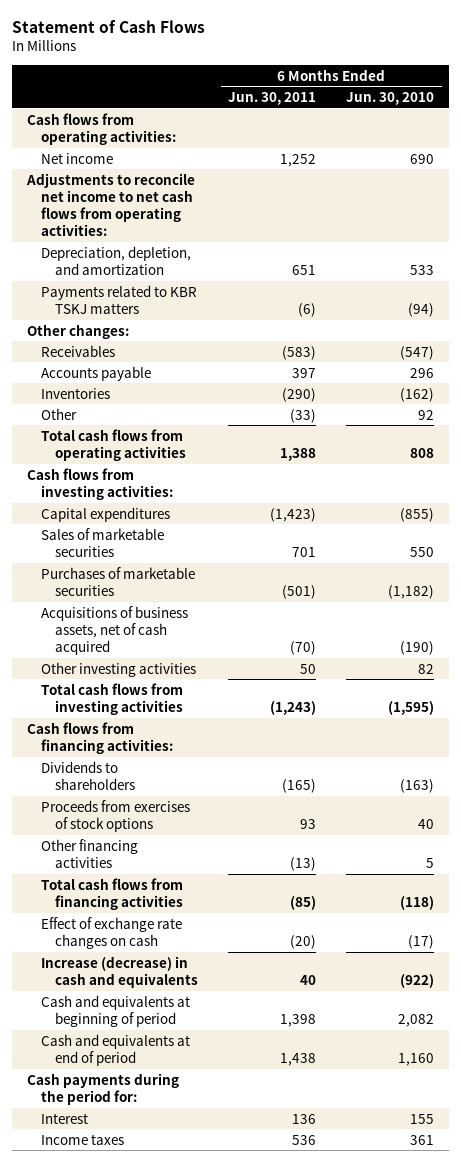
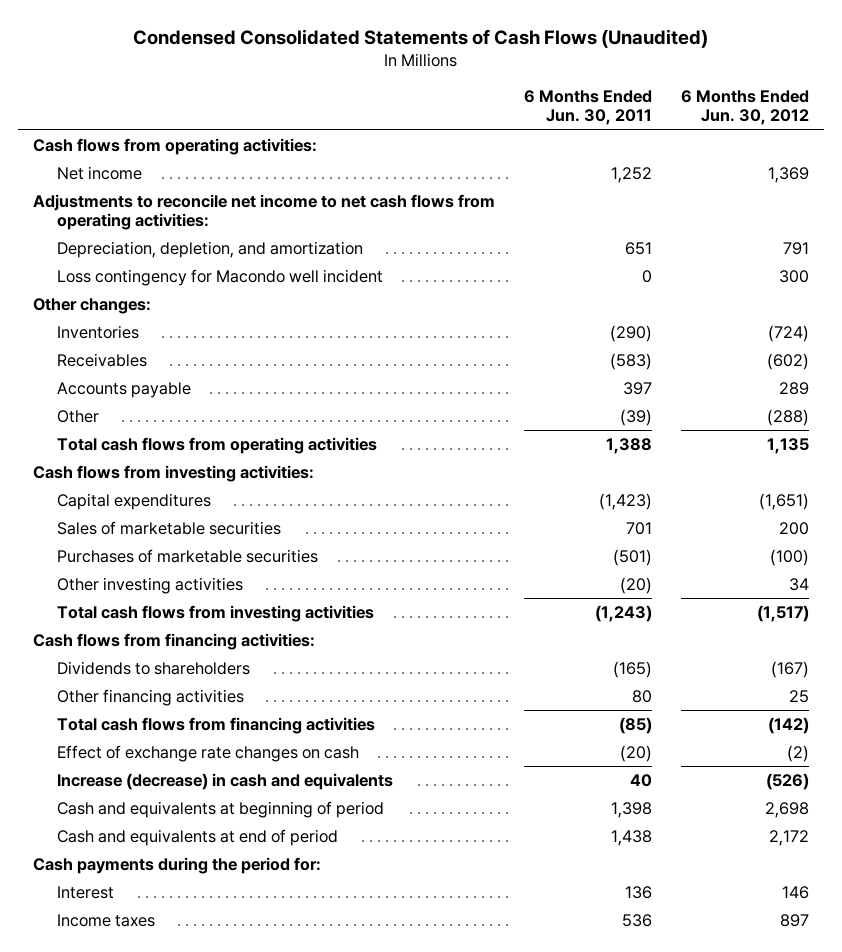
[11,20,205,34] Statement of Cash Flows -> [132,28,708,48] Condensed Consolidated Statements of Cash Flows (Unaudited)
[346,91,435,105] Jun. 30, 2010 -> none
none -> [681,90,810,126] 6 Months Ended Jun. 30, 2012
[40,284,197,314] Payments related to KBR TSKJ matters -> none
none -> [56,268,383,286] Loss contingency for Macondo well incident
[40,387,110,399] Inventories -> [56,324,139,339] Inventories
[290,408,317,423] (33) -> [619,408,652,426] (39)
[40,605,188,656] Acquisitions of business assets, net of cash acquired -> none
[300,663,317,674] 50 -> [619,576,652,594] (20)
[40,799,190,832] Proceeds from exercises of stock options -> none
[290,856,317,871] (13) -> [631,689,652,703] 80

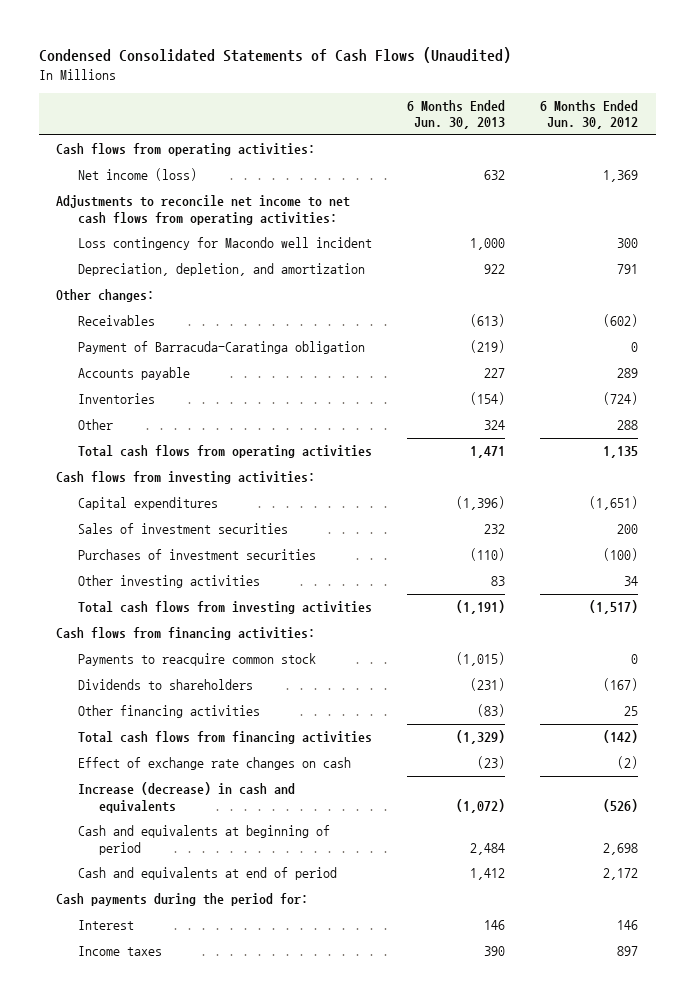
[523,90,652,126] 6 Months Ended Jun. 30, 2011 -> none
none -> [406,99,505,130] 6 Months Ended Jun. 30, 2013
[56,165,142,180] Net income -> [77,168,197,182] Net income (loss)
[56,240,363,258] Depreciation, depletion, and amortization -> [77,263,365,277] Depreciation, depletion, and amortization
none -> [77,341,365,355] Payment of Barracuda-Caratinga obligation
[56,324,139,339] Inventories -> [77,393,155,405] Inventories
[767,408,810,426] (288) -> [617,420,639,431] 288
[56,520,281,535] Sales of marketable securities -> [77,523,288,535] Sales of investment securities
[56,548,318,563] Purchases of marketable securities -> [77,549,316,561] Purchases of investment securities
none -> [77,653,316,667] Payments to reacquire common stock

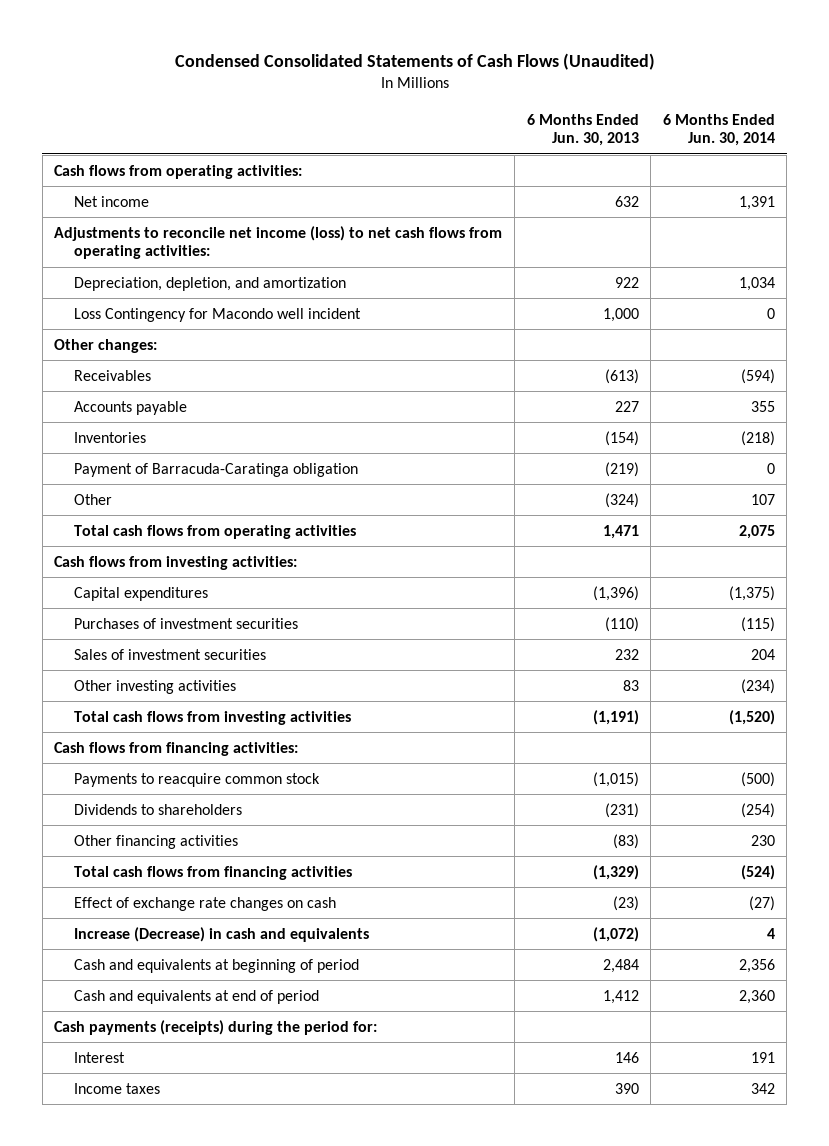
[540,99,639,130] 6 Months Ended Jun. 30, 2012 -> none
none -> [662,113,775,147] 6 Months Ended Jun. 30, 2014
[77,237,372,251] Loss contingency for Macondo well incident -> none
[77,168,197,182] Net income (loss) -> [74,195,150,207] Net income
[56,195,351,225] Adjustments to reconcile net income to net cash flows from operating activities: -> [54,225,503,260] Adjustments to reconcile net income (loss) to net cash flows from operating activities:
none -> [74,307,362,322] Loss Contingency for Macondo well incident
[77,341,365,355] Payment of Barracuda-Caratinga obligation -> [74,462,359,477] Payment of Barracuda-Caratinga obligation
[483,420,505,431] 324 -> [604,492,639,508] (324)
[77,523,288,535] Sales of investment securities -> [74,648,267,660] Sales of investment securities
[77,782,295,813] Increase (decrease) in cash and equivalents -> [74,926,370,942] Increase (Decrease) in cash and equivalents
[56,893,309,907] Cash payments during the period for: -> [54,1019,378,1035] Cash payments (receipts) during the period for:

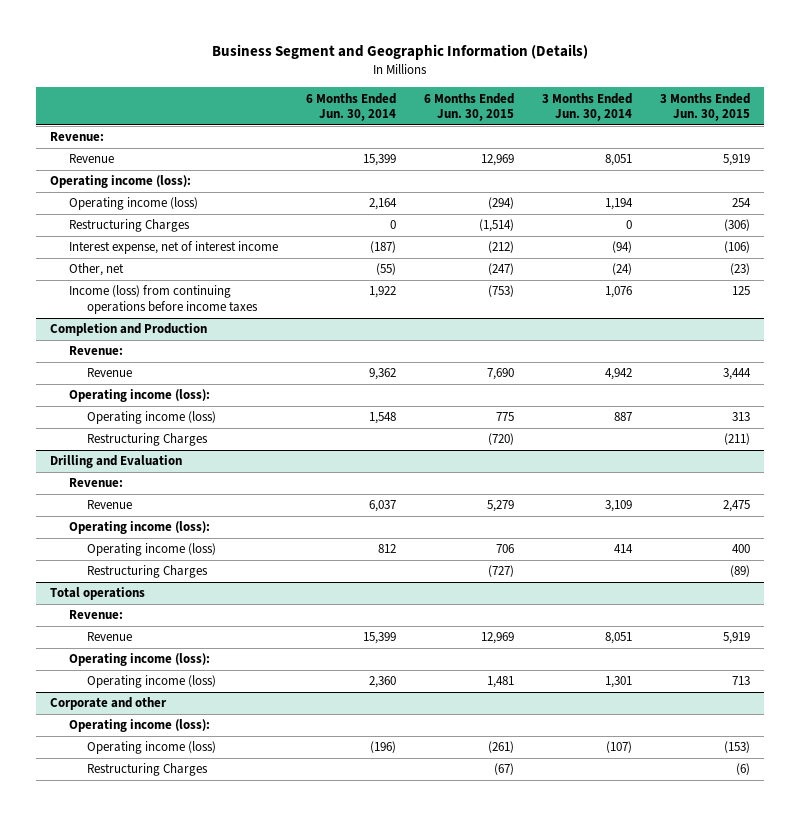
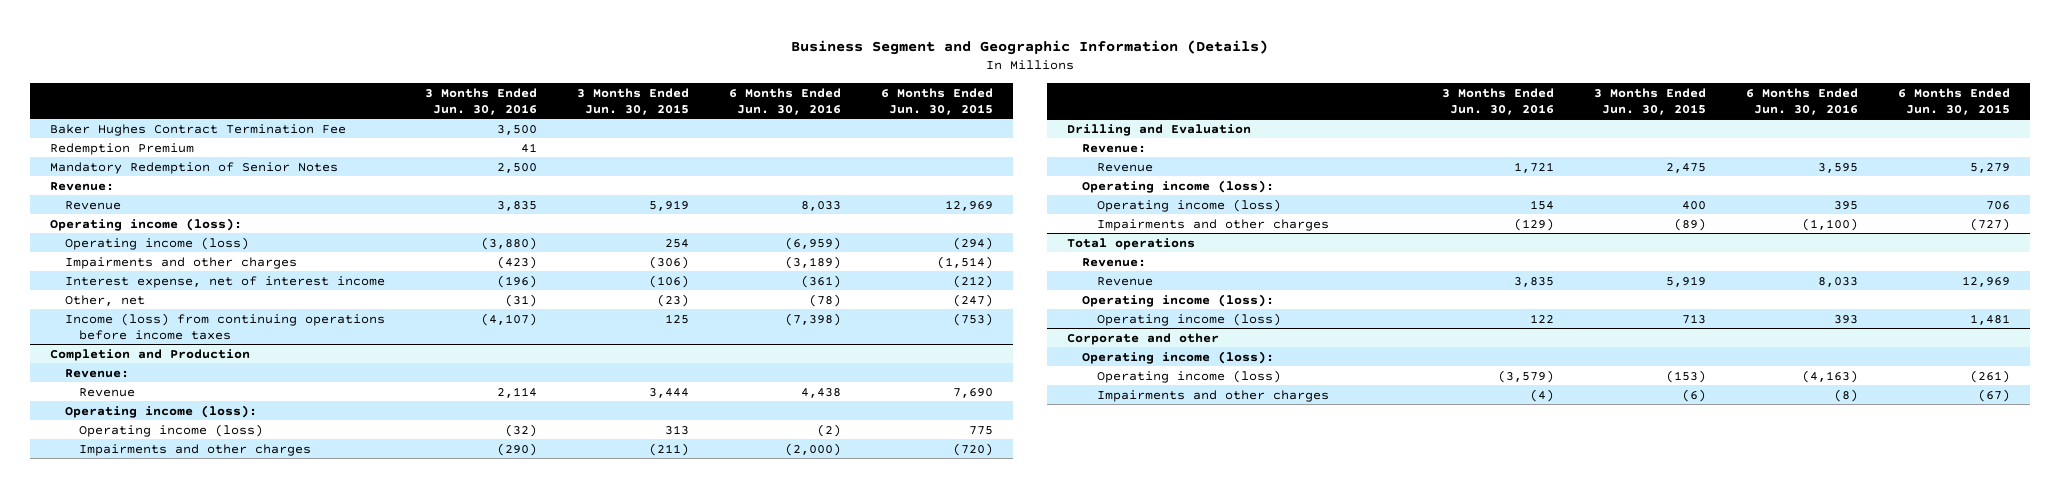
[305,92,396,121] 6 Months Ended Jun. 30, 2014 -> none
[541,92,632,121] 3 Months Ended Jun. 30, 2014 -> none
none -> [424,87,537,115] 3 Months Ended Jun. 30, 2016
none -> [728,87,841,115] 6 Months Ended Jun. 30, 2016
none -> [49,123,346,136] Baker Hughes Contract Termination Fee
none -> [49,142,194,155] Redemption Premium
none -> [49,161,338,174] Mandatory Redemption of Senior Notes
[68,219,190,233] Restructuring Charges -> [64,256,297,269] Impairments and other charges
[87,433,209,447] Restructuring Charges -> [79,443,312,456] Impairments and other charges
[87,565,209,579] Restructuring Charges -> [1096,218,1329,231] Impairments and other charges
[87,763,209,777] Restructuring Charges -> [1096,389,1329,402] Impairments and other charges

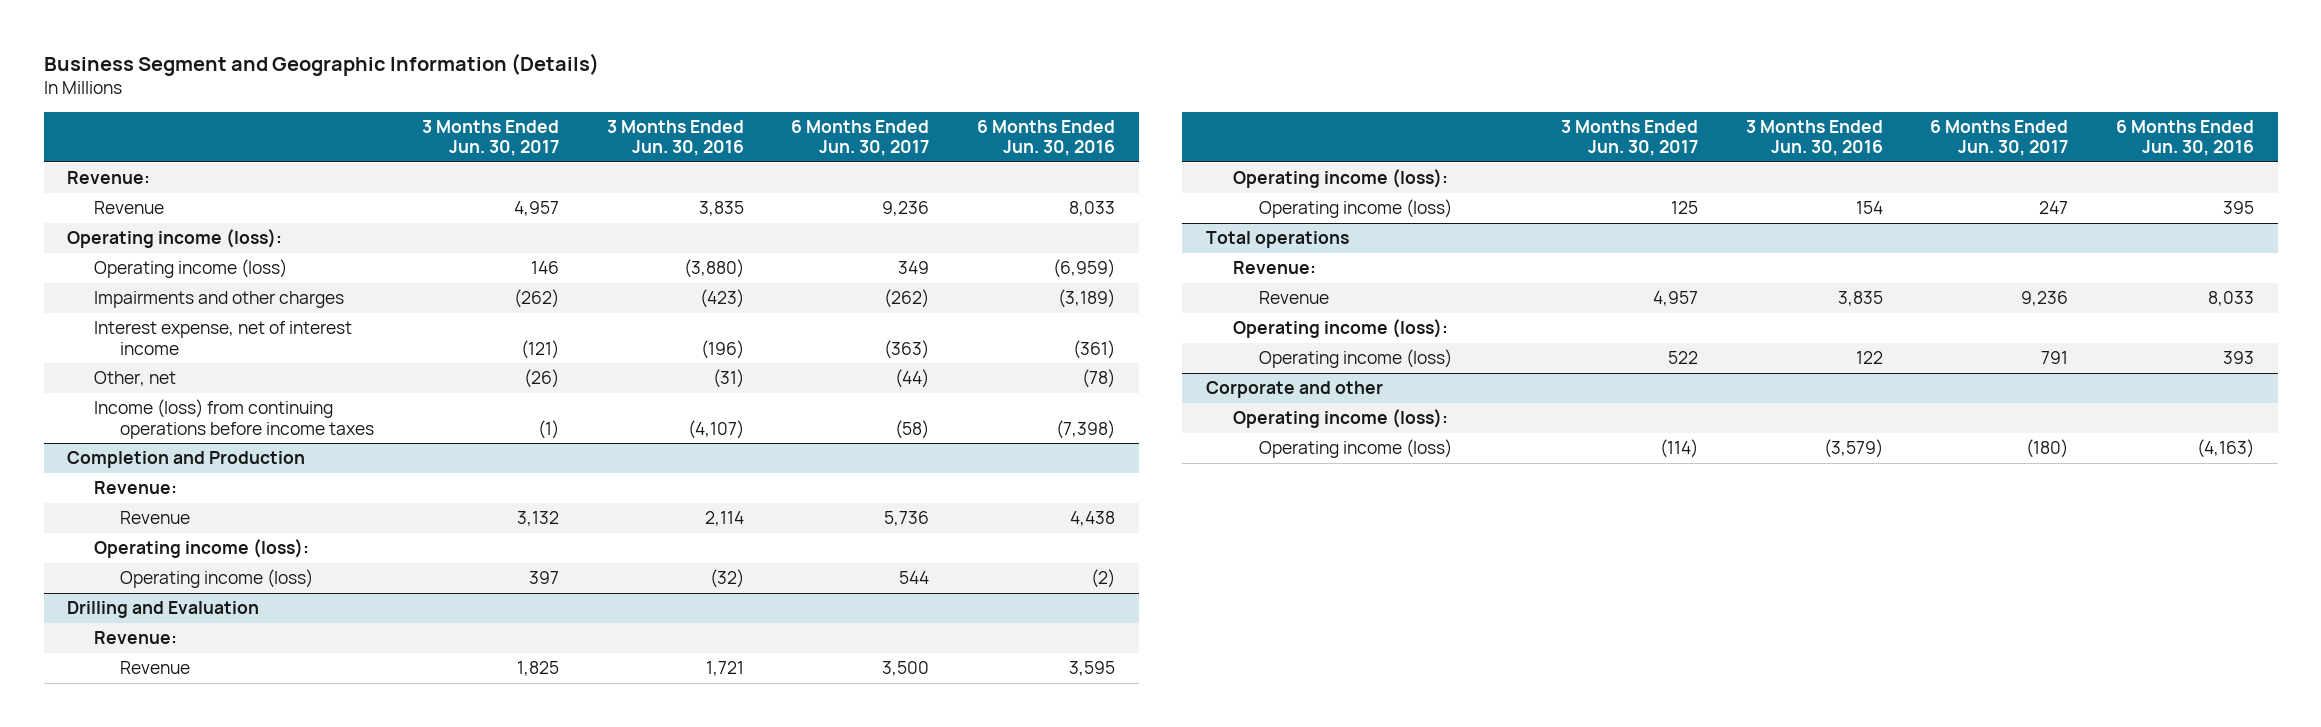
[576,87,689,115] 3 Months Ended Jun. 30, 2015 -> none
[880,87,993,115] 6 Months Ended Jun. 30, 2015 -> none
none -> [421,119,559,157] 3 Months Ended Jun. 30, 2017
none -> [791,119,930,157] 6 Months Ended Jun. 30, 2017
[49,123,346,136] Baker Hughes Contract Termination Fee -> none
[49,142,194,155] Redemption Premium -> none
[49,161,338,174] Mandatory Redemption of Senior Notes -> none
[79,443,312,456] Impairments and other charges -> none
[1096,218,1329,231] Impairments and other charges -> none
[1096,389,1329,402] Impairments and other charges -> none

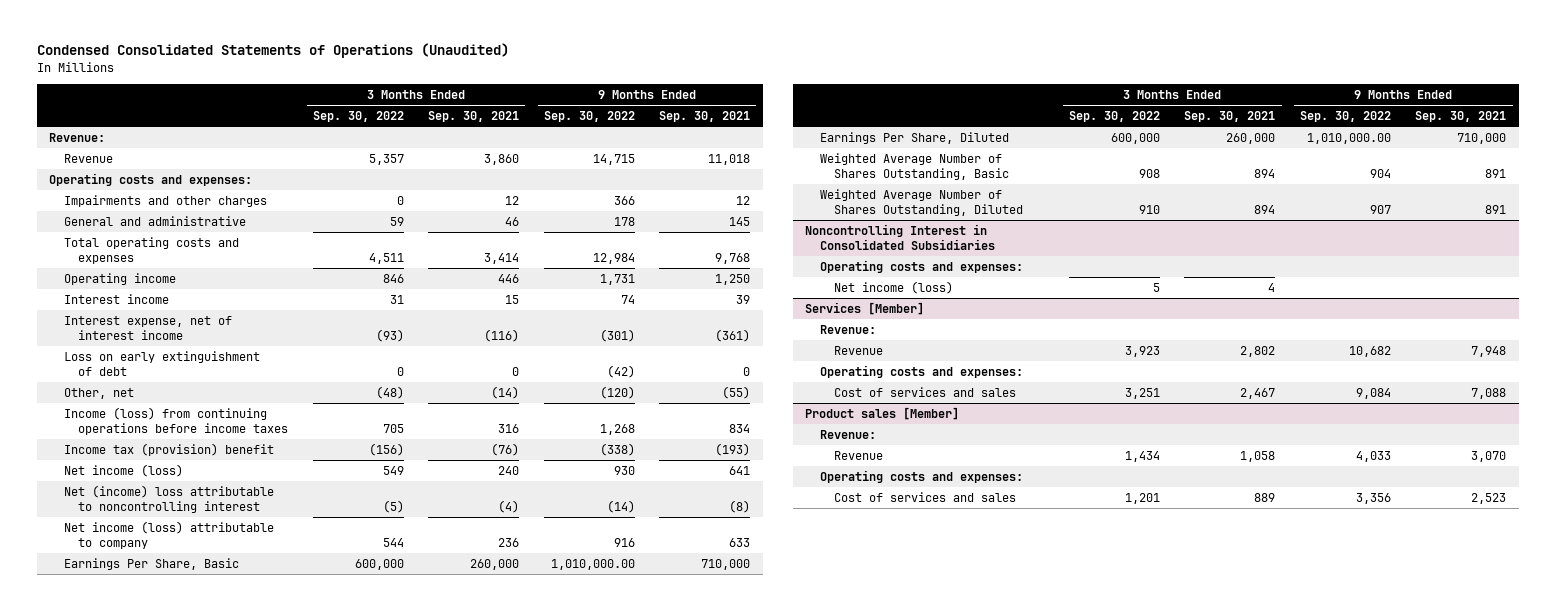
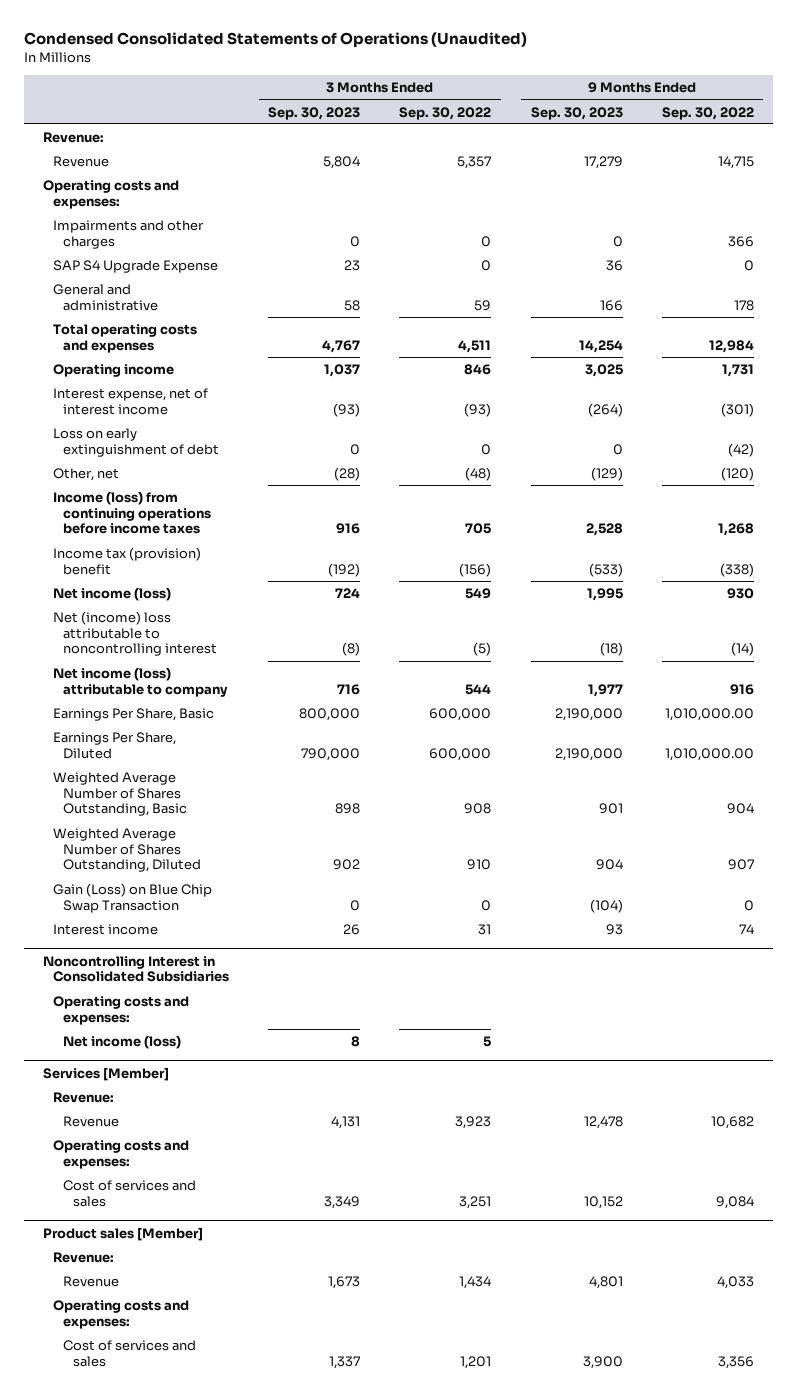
[428,110,520,122] Sep. 30, 2021 -> none
[659,110,751,122] Sep. 30, 2021 -> none
none -> [268,106,361,120] Sep. 30, 2023
none -> [530,106,623,120] Sep. 30, 2023
none -> [53,259,219,273] SAP S4 Upgrade Expense
none -> [53,882,213,913] Gain (Loss) on Blue Chip Swap Transaction
[63,293,169,304] Interest income -> [53,923,159,935] Interest income

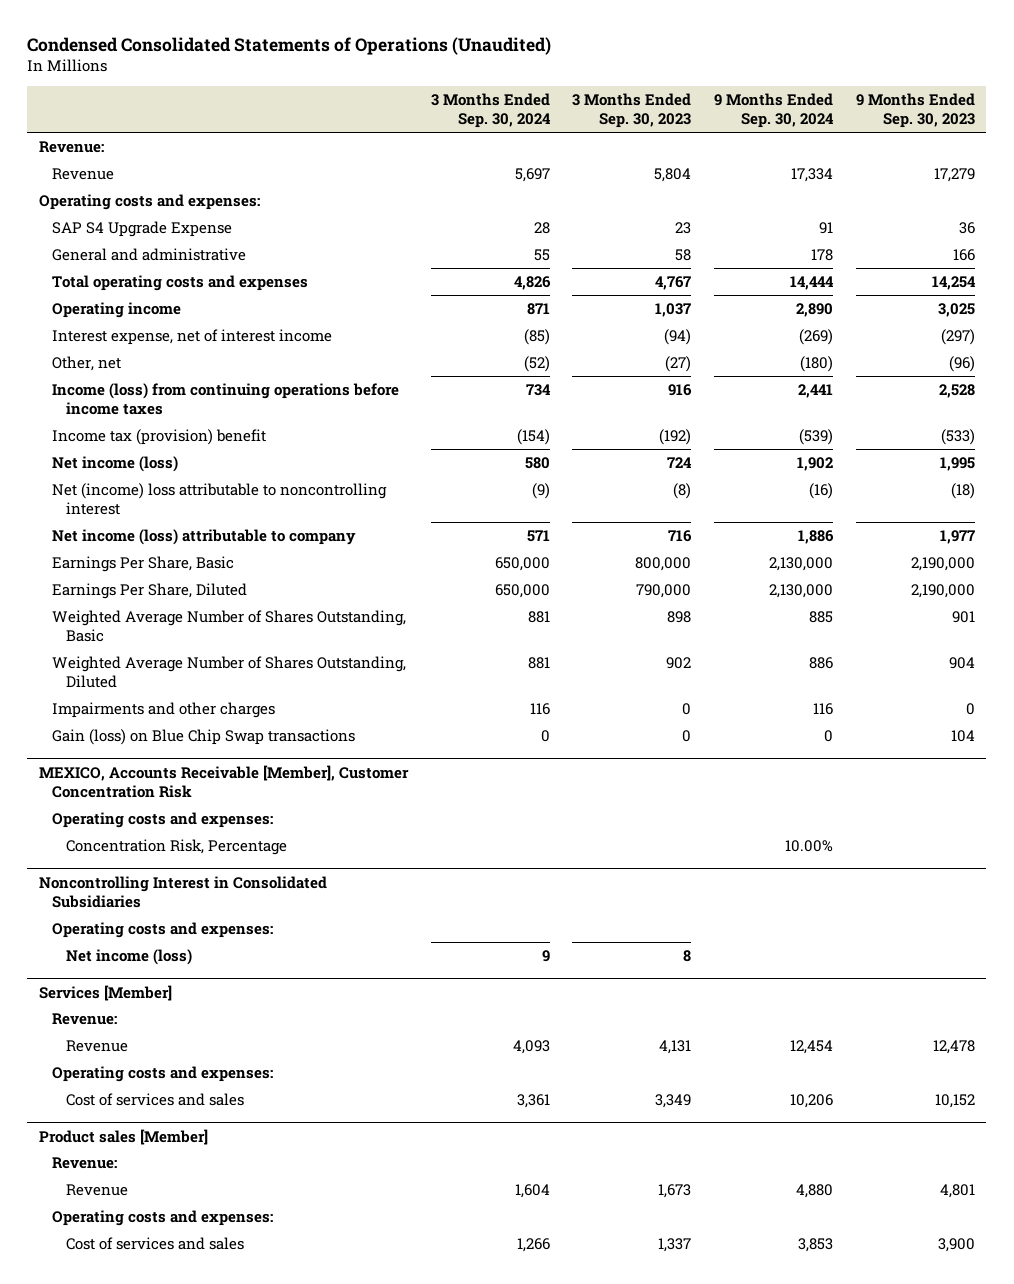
[399,106,492,120] Sep. 30, 2022 -> none
[661,106,754,120] Sep. 30, 2022 -> none
none -> [430,93,551,129] 3 Months Ended Sep. 30, 2024
none -> [714,93,835,129] 9 Months Ended Sep. 30, 2024
[53,427,220,457] Loss on early extinguishment of debt -> none
[333,402,361,417] (93) -> [664,328,692,345] (94)
[587,402,623,417] (264) -> [940,328,975,345] (297)
[334,466,361,481] (28) -> [665,355,692,372] (27)
[590,466,623,481] (129) -> [948,355,975,372] (96)
[53,923,159,935] Interest income -> none
[53,219,205,249] Impairments and other charges -> [52,701,276,718] Impairments and other charges
[53,882,213,913] Gain (Loss) on Blue Chip Swap Transaction -> [52,728,356,745] Gain (loss) on Blue Chip Swap transactions
[589,898,623,913] (104) -> [950,729,975,742] 104
none -> [38,764,409,798] MEXICO, Accounts Receivable [Member], Customer Concentration Risk
none -> [52,811,274,828] Operating costs and expenses:
none -> [65,838,287,855] Concentration Risk, Percentage

